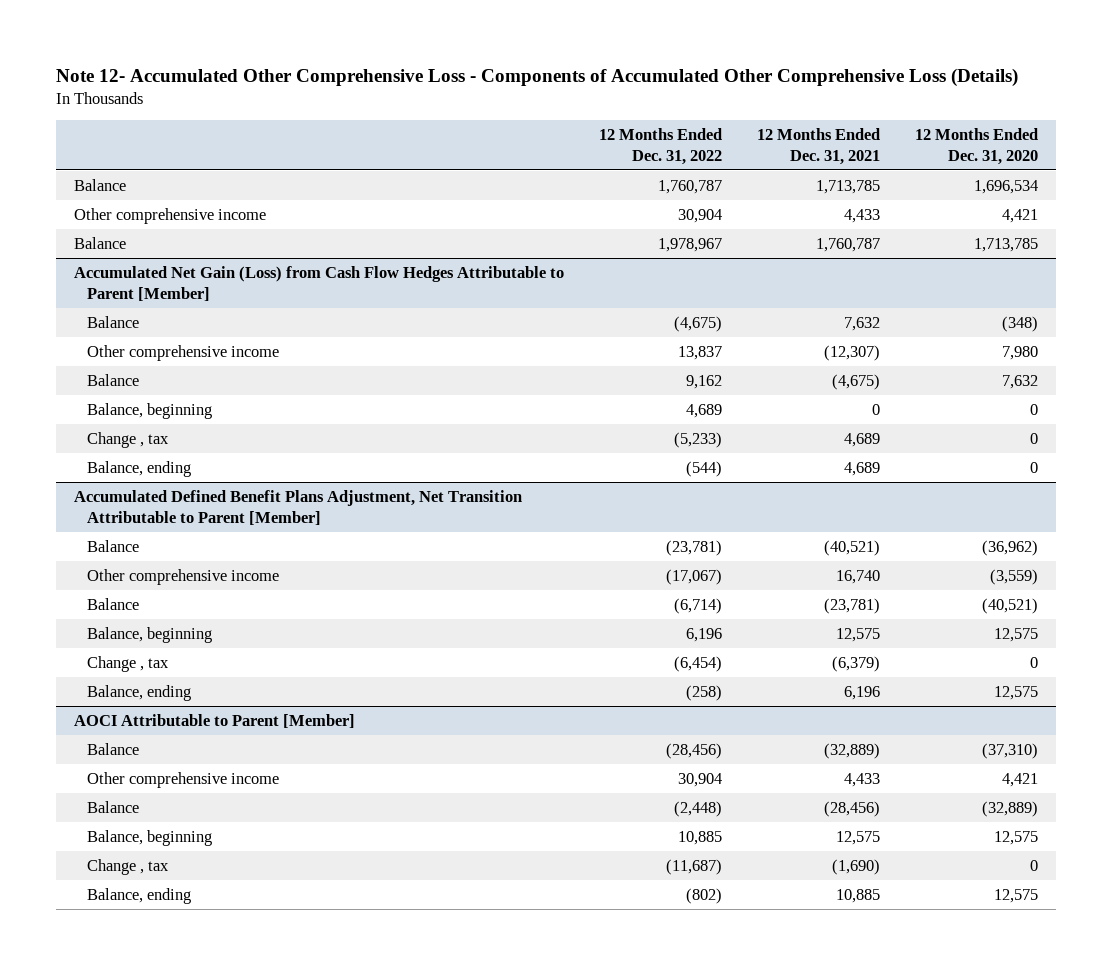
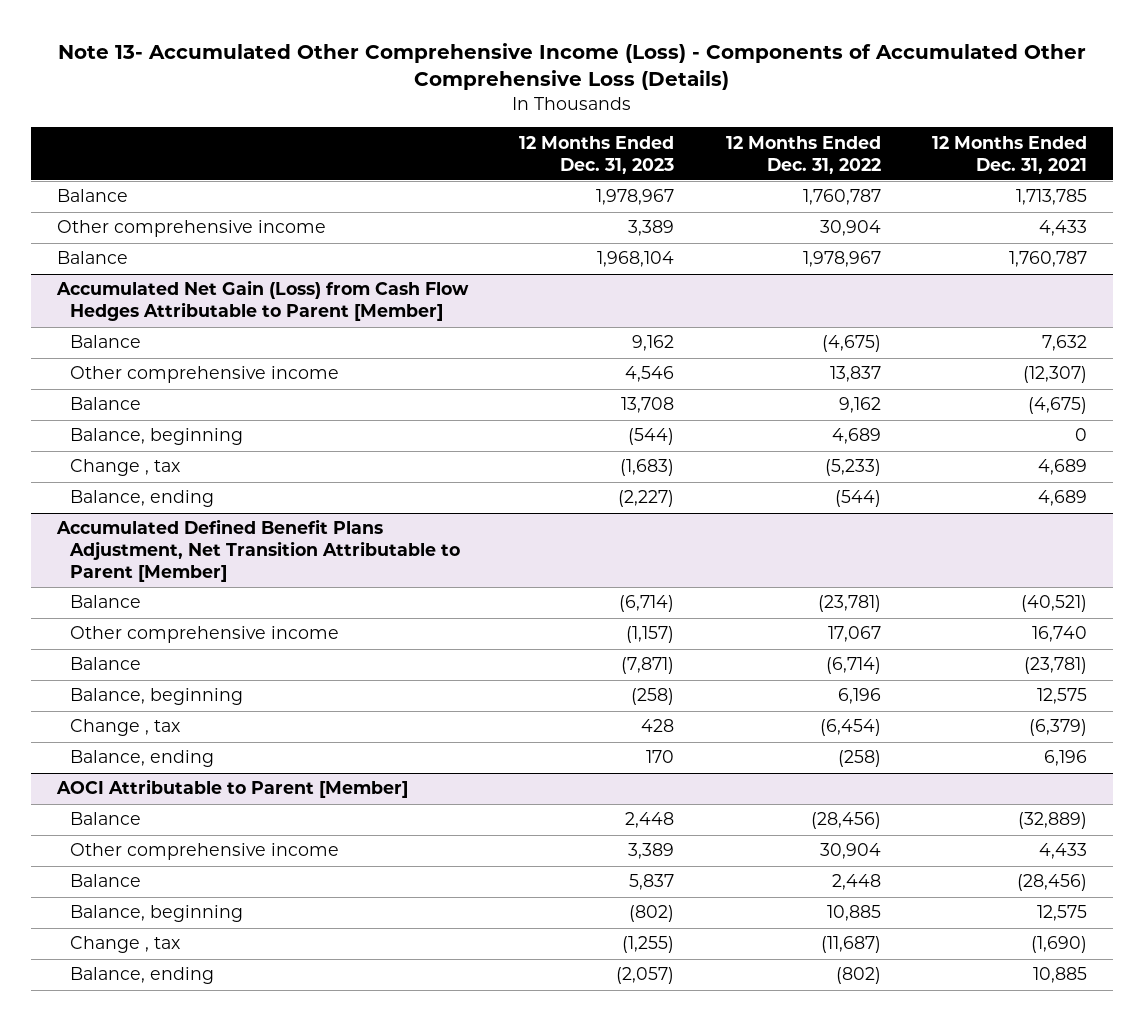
[56,67,1019,87] Note 12- Accumulated Other Comprehensive Loss - Components of Accumulated Other Comprehensive Loss (Details) -> [58,42,1087,90] Note 13- Accumulated Other Comprehensive Income (Loss) - Components of Accumulated Other Comprehensive Loss (Details)
[915,128,1039,165] 12 Months Ended Dec. 31, 2020 -> none
none -> [519,135,675,174] 12 Months Ended Dec. 31, 2023
[665,568,722,585] (17,067) -> [827,626,881,643] 17,067
[673,800,722,817] (2,448) -> [831,874,881,891] 2,448

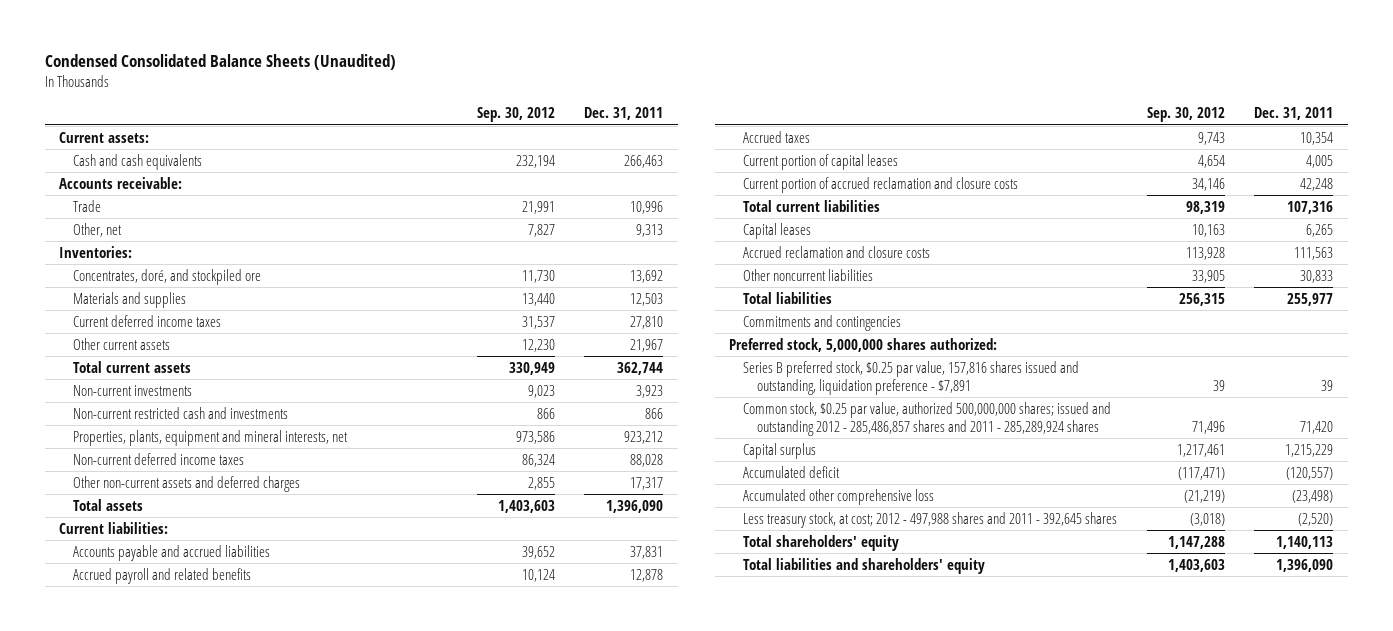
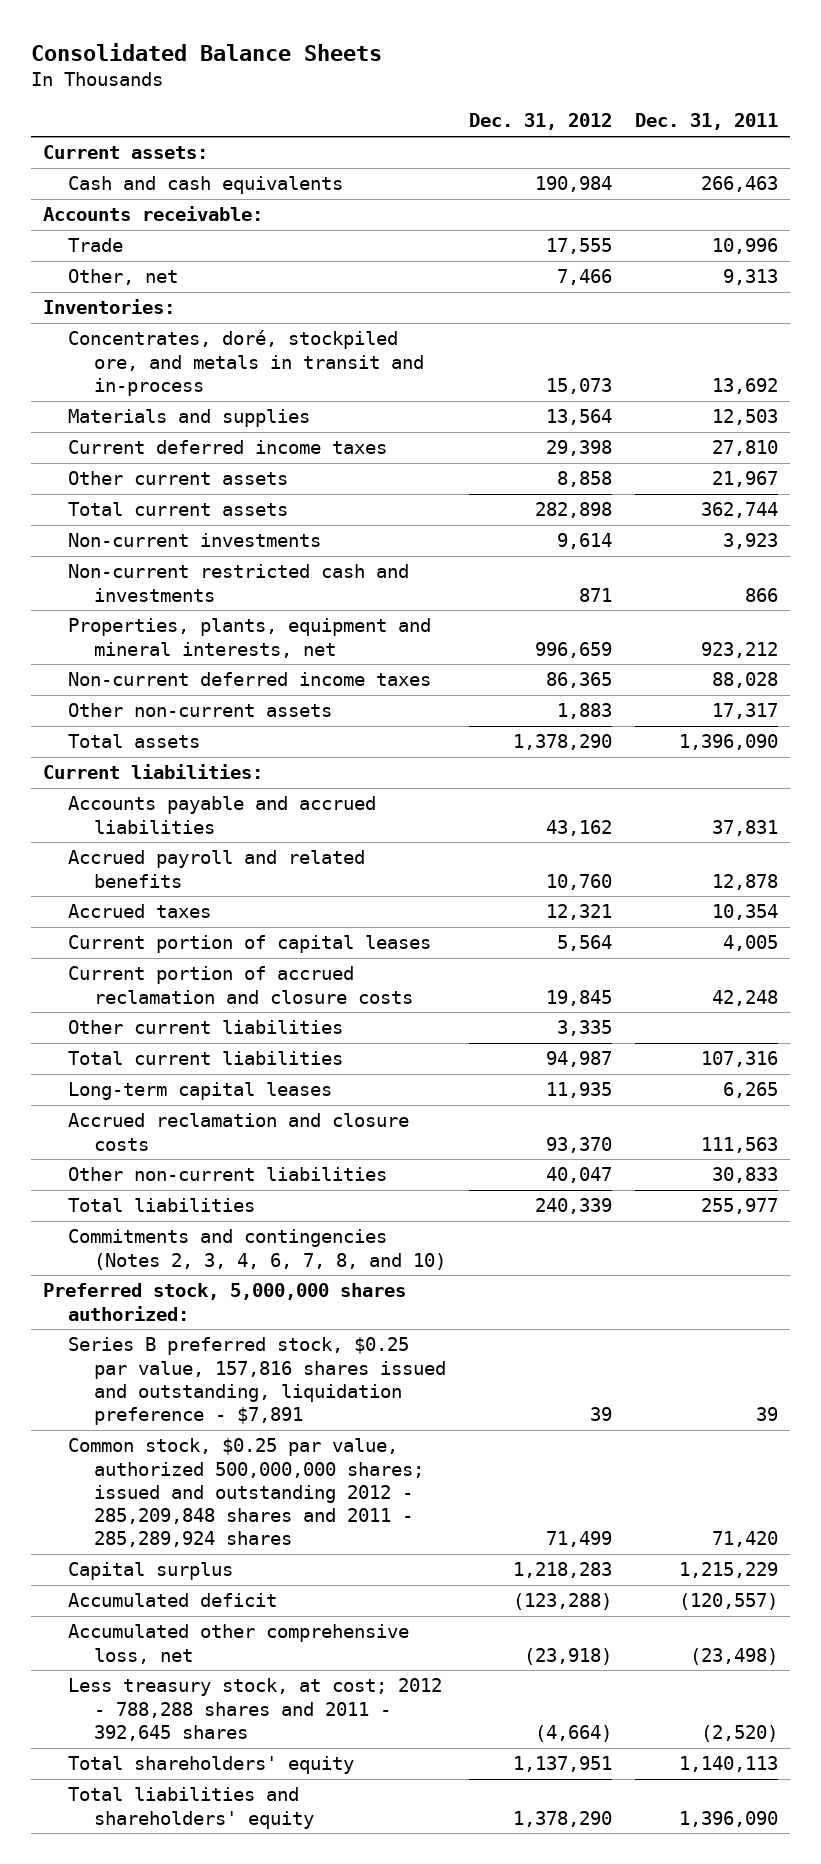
[44,54,396,71] Condensed Consolidated Balance Sheets (Unaudited) -> [31,42,383,61] Consolidated Balance Sheets
[476,107,555,123] Sep. 30, 2012 -> none
none -> [468,113,612,131] Dec. 31, 2012
[73,268,262,285] Concentrates, doré, and stockpiled ore -> [68,330,424,396] Concentrates, doré, stockpiled ore, and metals in transit and in-process
[73,475,301,492] Other non-current assets and deferred charges -> [68,703,333,718] Other non-current assets
none -> [68,1020,344,1035] Other current liabilities
[743,222,812,239] Capital leases -> [68,1082,333,1101] Long-term capital leases
[743,268,874,281] Other noncurrent liabilities -> [68,1167,388,1182] Other non-current liabilities
[743,314,902,331] Commitments and contingencies -> [68,1229,446,1270] Commitments and contingencies (Notes 2, 3, 4, 6, 7, 8, and 10)
[743,401,1112,436] Common stock, $0.25 par value, authorized 500,000,000 shares; issued and outstanding 2012 - 285,486,857 shares and 2011 - 285,289,924 shares -> [68,1438,424,1548] Common stock, $0.25 par value, authorized 500,000,000 shares; issued and outstanding 2012 - 285,209,848 shares and 2011 - 285,289,924 shares
[743,488,935,505] Accumulated other comprehensive loss -> [68,1624,410,1664] Accumulated other comprehensive loss, net
[743,511,1118,528] Less treasury stock, at cost; 2012 - 497,988 shares and 2011 - 392,645 shares -> [68,1678,443,1741] Less treasury stock, at cost; 2012 - 788,288 shares and 2011 - 392,645 shares

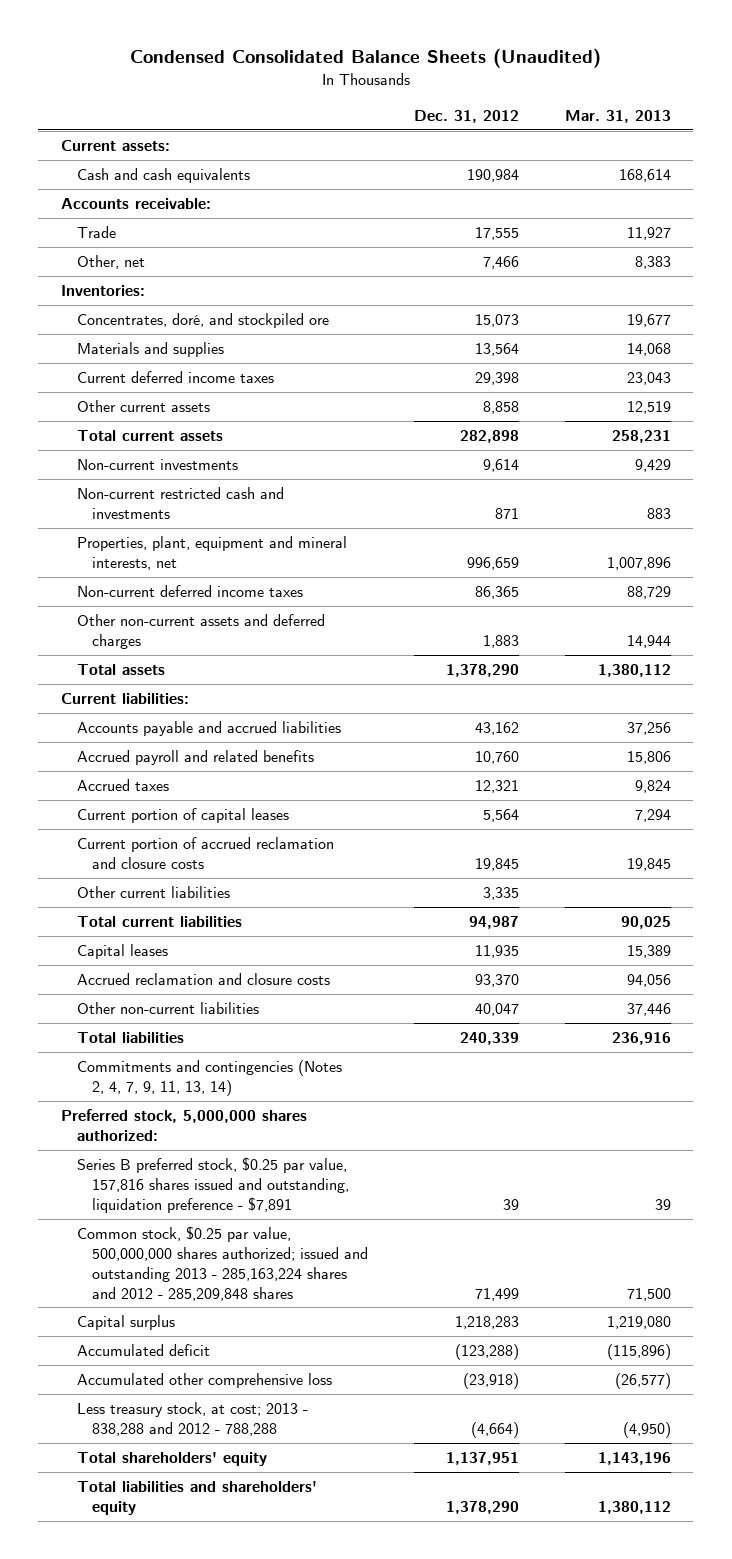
[31,42,383,61] Consolidated Balance Sheets -> [129,48,601,69] Condensed Consolidated Balance Sheets (Unaudited)
[635,113,779,131] Dec. 31, 2011 -> none
none -> [564,110,671,124] Mar. 31, 2013
[68,330,424,396] Concentrates, doré, stockpiled ore, and metals in transit and in-process -> [76,313,329,329] Concentrates, doré, and stockpiled ore
[68,618,432,658] Properties, plants, equipment and mineral interests, net -> [76,536,347,570] Properties, plant, equipment and mineral interests, net
[68,703,333,718] Other non-current assets -> [76,614,325,649] Other non-current assets and deferred charges
[68,1082,333,1101] Long-term capital leases -> [76,944,168,960] Capital leases
[68,1229,446,1270] Commitments and contingencies (Notes 2, 3, 4, 6, 7, 8, and 10) -> [76,1060,342,1096] Commitments and contingencies (Notes 2, 4, 7, 9, 11, 13, 14)
[68,1438,424,1548] Common stock, $0.25 par value, authorized 500,000,000 shares; issued and outstanding 2012 - 285,209,848 shares and 2011 - 285,289,924 shares -> [76,1226,368,1301] Common stock, $0.25 par value, 500,000,000 shares authorized; issued and outstanding 2013 - 285,163,224 shares and 2012 - 285,209,848 shares
[68,1624,410,1664] Accumulated other comprehensive loss, net -> [76,1373,332,1389] Accumulated other comprehensive loss
[68,1678,443,1741] Less treasury stock, at cost; 2012 - 788,288 shares and 2011 - 392,645 shares -> [76,1402,308,1436] Less treasury stock, at cost; 2013 - 838,288 and 2012 - 788,288

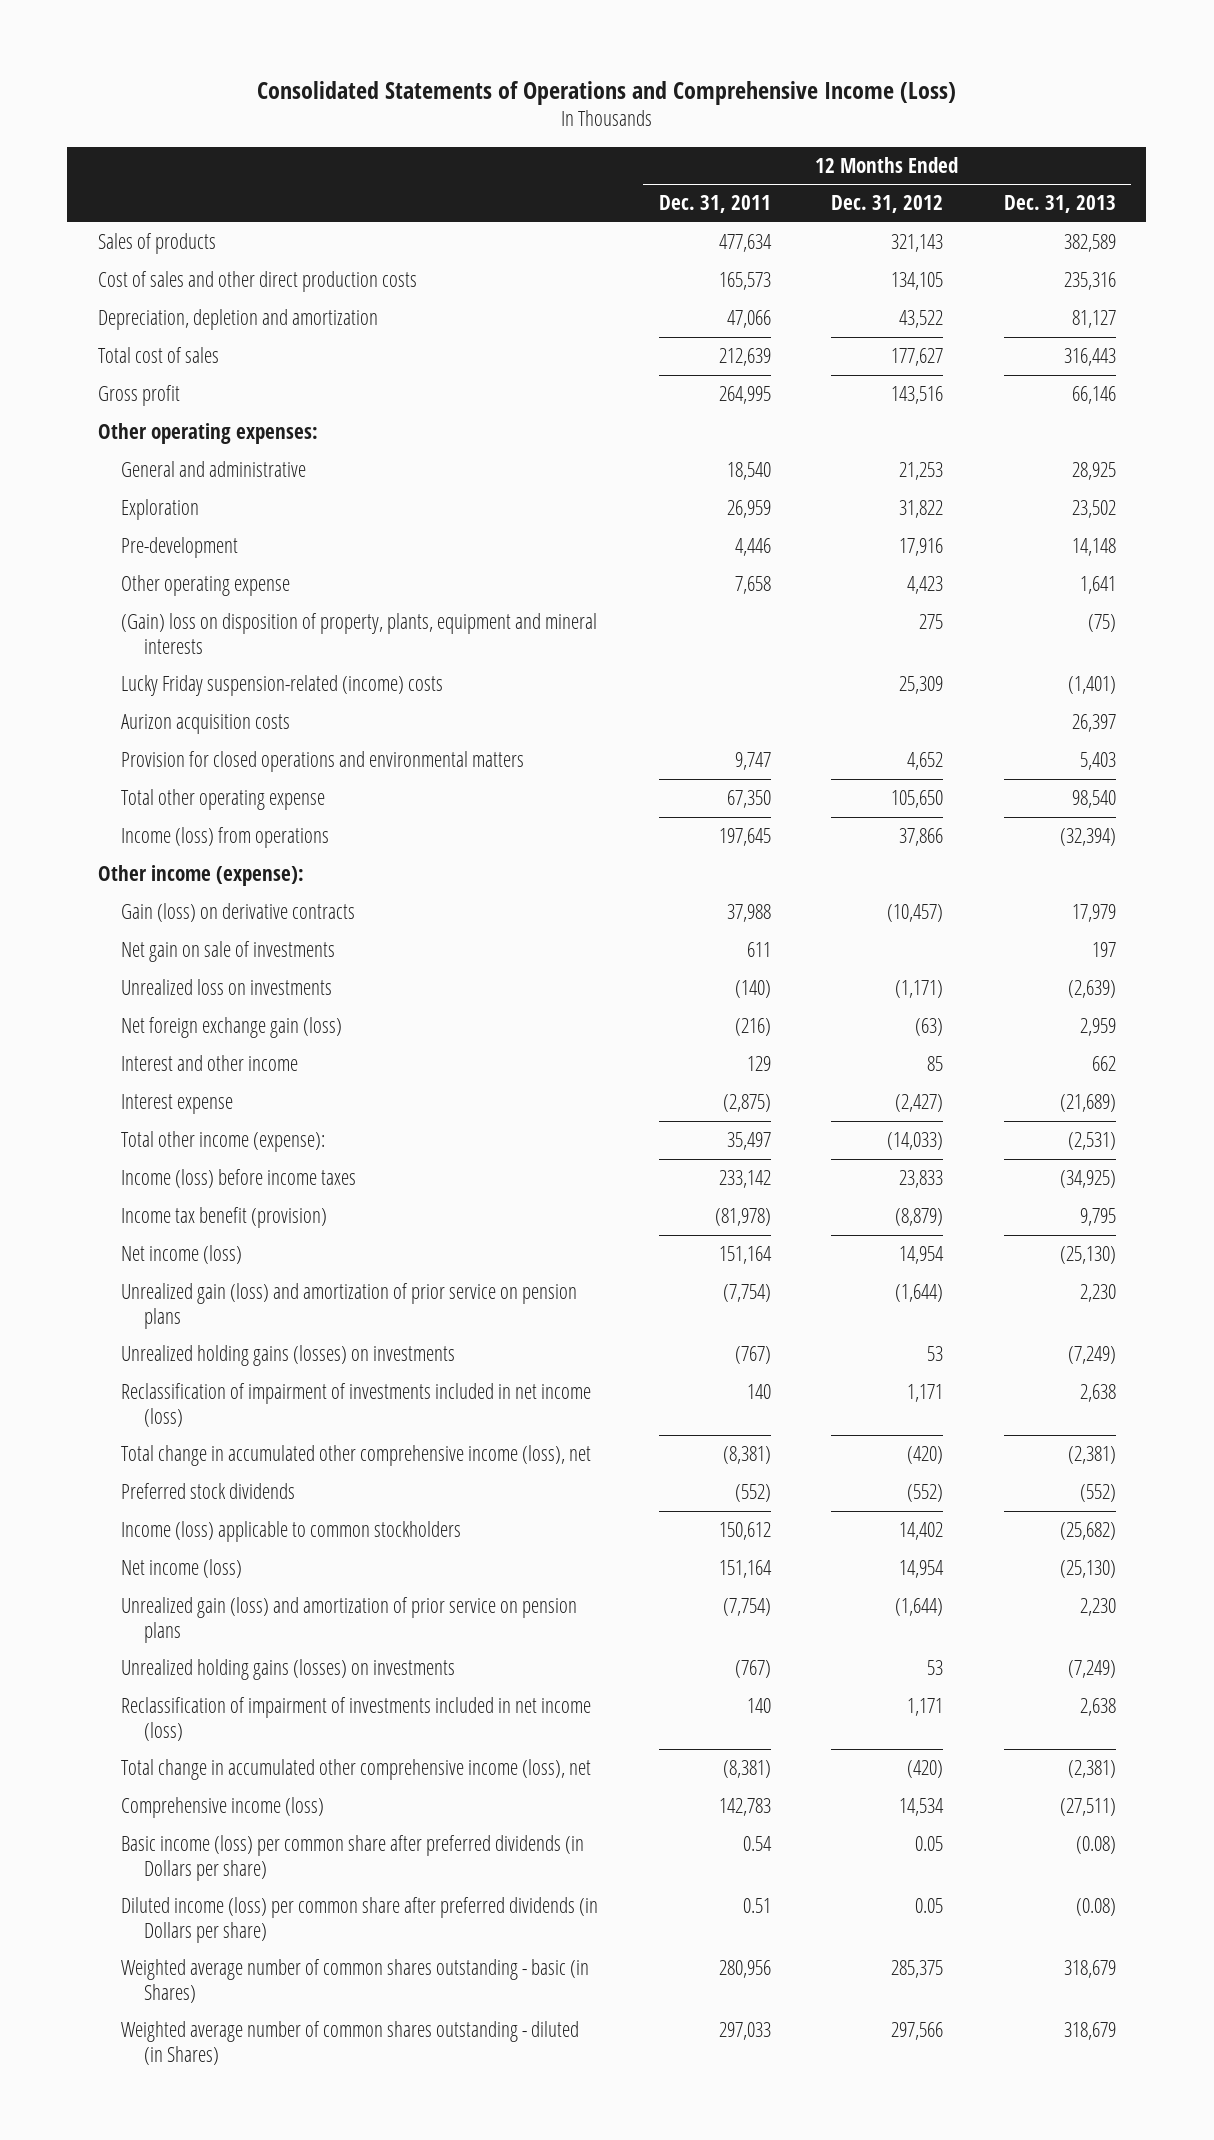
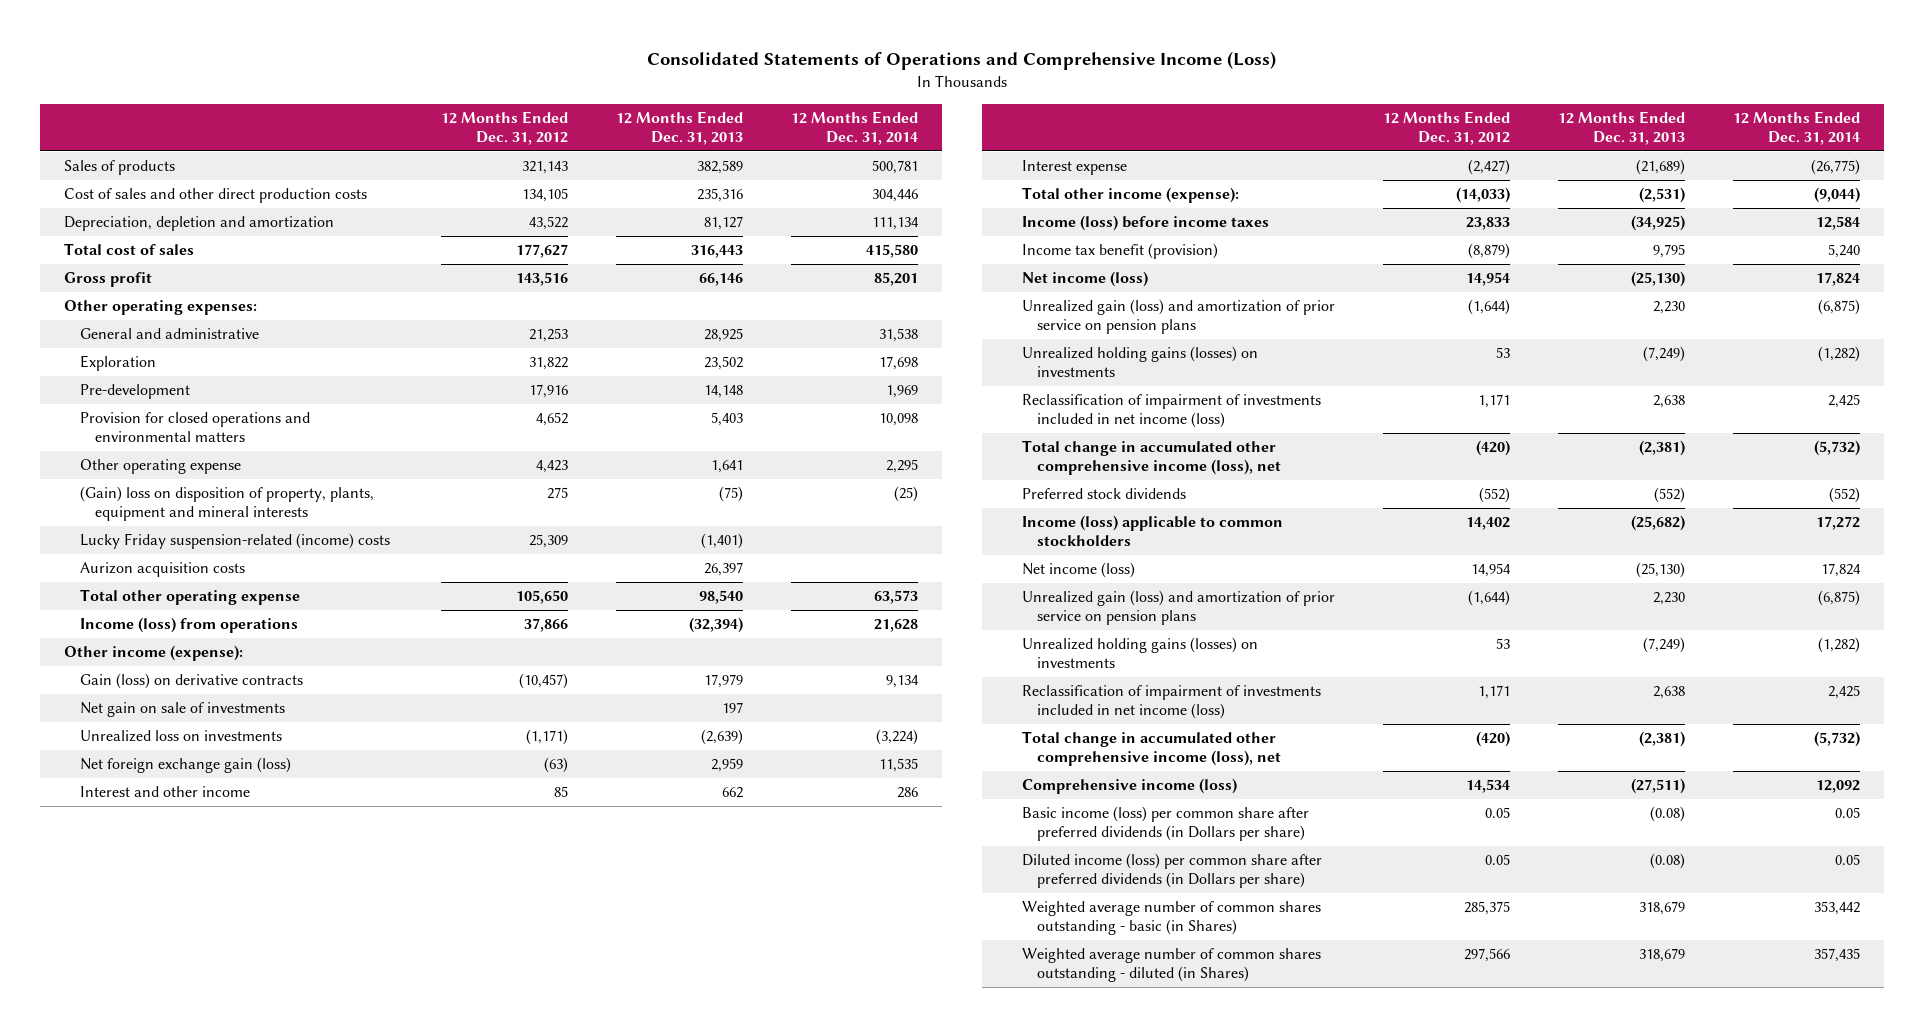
[658,195,771,214] Dec. 31, 2011 -> none
none -> [790,110,918,146] 12 Months Ended Dec. 31, 2014
[120,750,524,772] Provision for closed operations and environmental matters -> [79,412,310,443] Provision for closed operations and environmental matters

